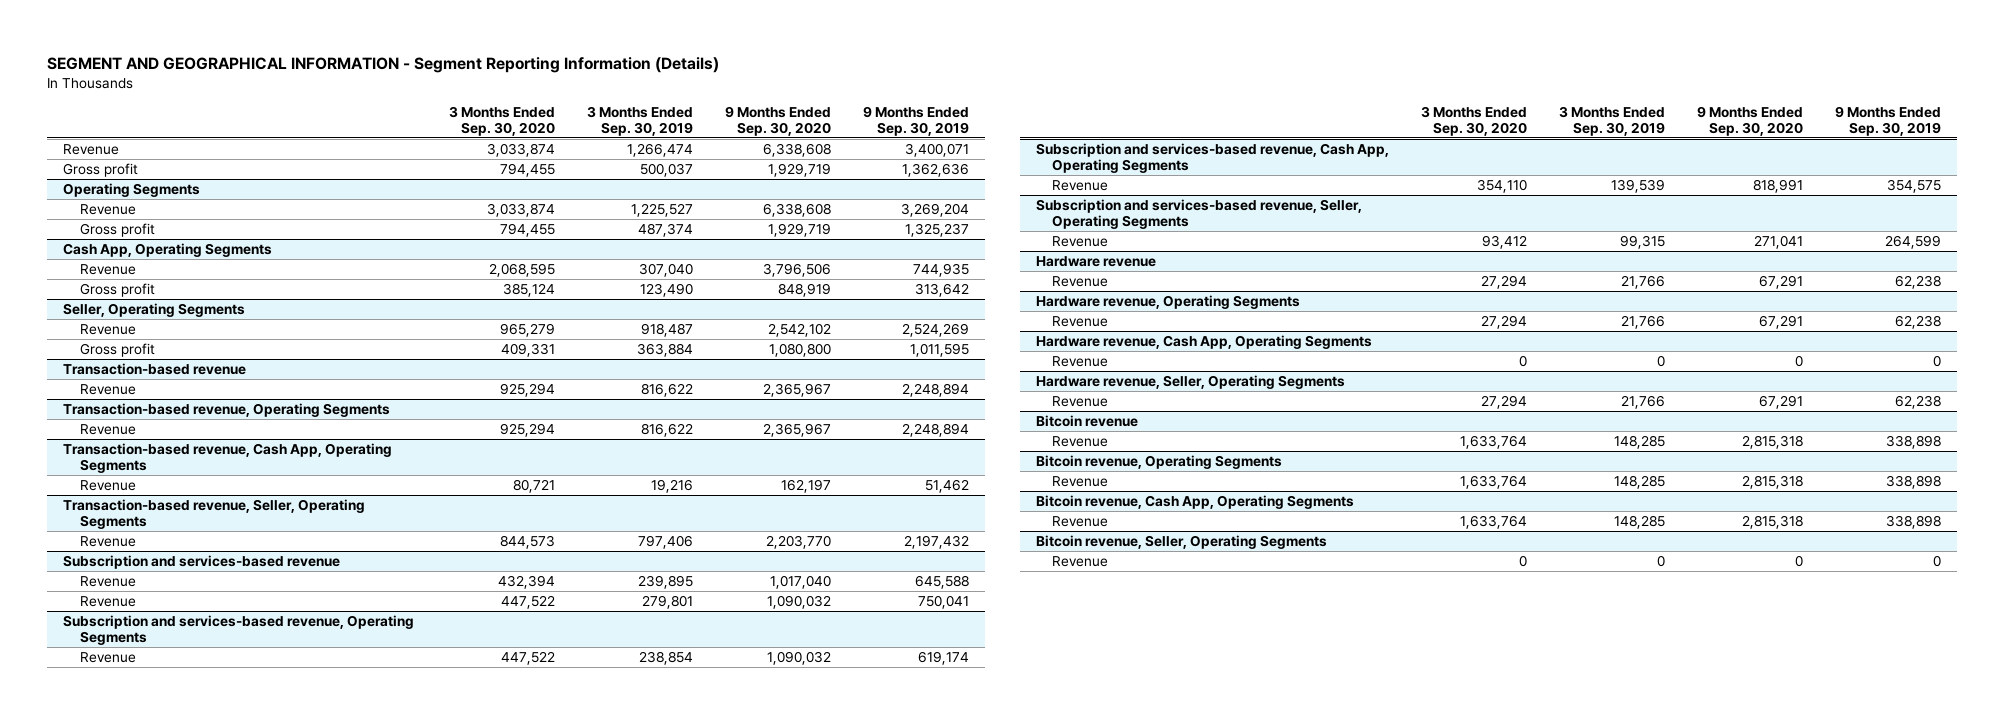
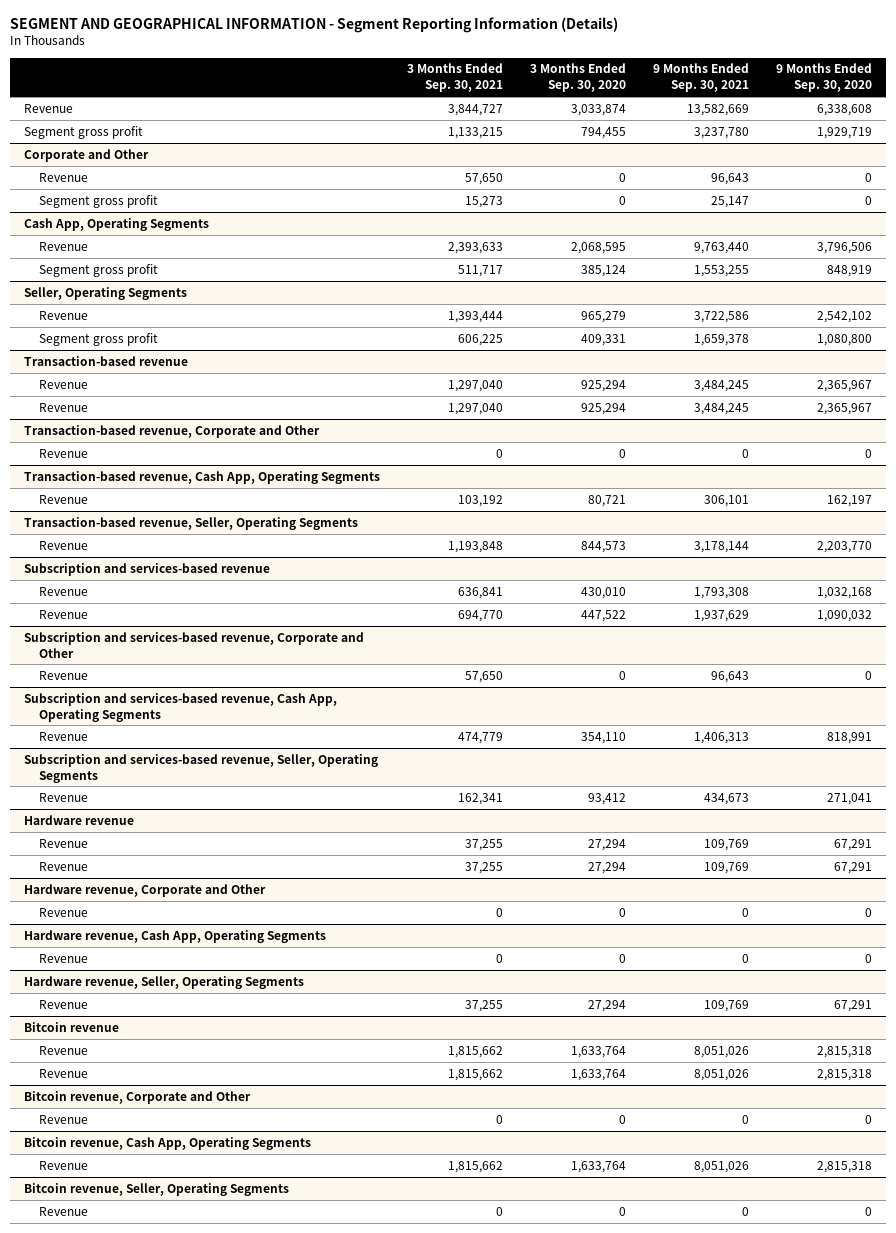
[586,105,693,136] 3 Months Ended Sep. 30, 2019 -> none
[862,105,969,136] 9 Months Ended Sep. 30, 2019 -> none
none -> [406,63,503,93] 3 Months Ended Sep. 30, 2021
none -> [652,63,749,93] 9 Months Ended Sep. 30, 2021
[63,182,201,197] Operating Segments -> none
[63,162,139,177] Gross profit -> [23,125,143,139] Segment gross profit
none -> [23,148,149,162] Corporate and Other
[486,202,555,217] 3,033,874 -> [618,172,626,182] 0
[762,202,831,217] 6,338,608 -> [865,172,873,182] 0
[79,222,155,237] Gross profit -> [39,194,159,208] Segment gross profit
[499,222,555,237] 794,455 -> [618,195,626,205] 0
[767,222,831,237] 1,929,719 -> [865,195,873,205] 0
[79,282,155,297] Gross profit -> [39,263,159,277] Segment gross profit
[79,342,155,357] Gross profit -> [39,332,159,346] Segment gross profit
[63,402,391,417] Transaction-based revenue, Operating Segments -> none
none -> [23,424,320,438] Transaction-based revenue, Corporate and Other
none -> [39,448,89,458] Revenue
[79,595,136,607] Revenue -> none
[63,614,415,645] Subscription and services-based revenue, Operating Segments -> none
[497,574,555,589] 432,394 -> [580,586,626,599] 430,010
[769,574,831,589] 1,017,040 -> [817,586,873,599] 1,032,168
none -> [23,631,364,658] Subscription and services-based revenue, Corporate and Other
none -> [39,670,89,680] Revenue
[1035,294,1300,309] Hardware revenue, Operating Segments -> none
none -> [23,883,266,897] Hardware revenue, Corporate and Other
none -> [39,907,89,917] Revenue
[1035,454,1282,469] Bitcoin revenue, Operating Segments -> none
none -> [23,1090,251,1104] Bitcoin revenue, Corporate and Other
none -> [39,1114,89,1124] Revenue

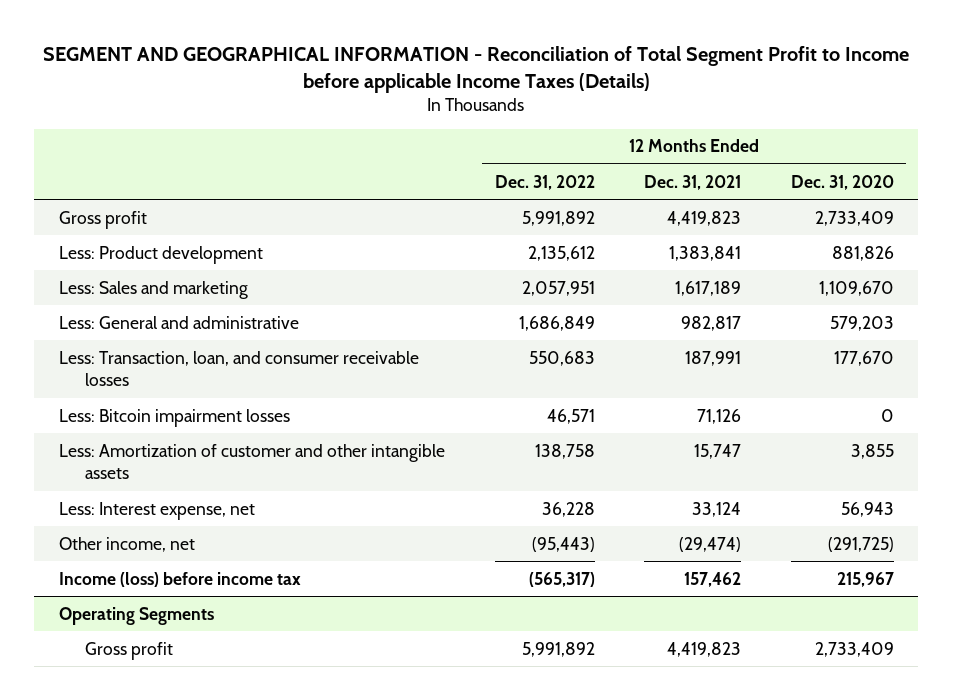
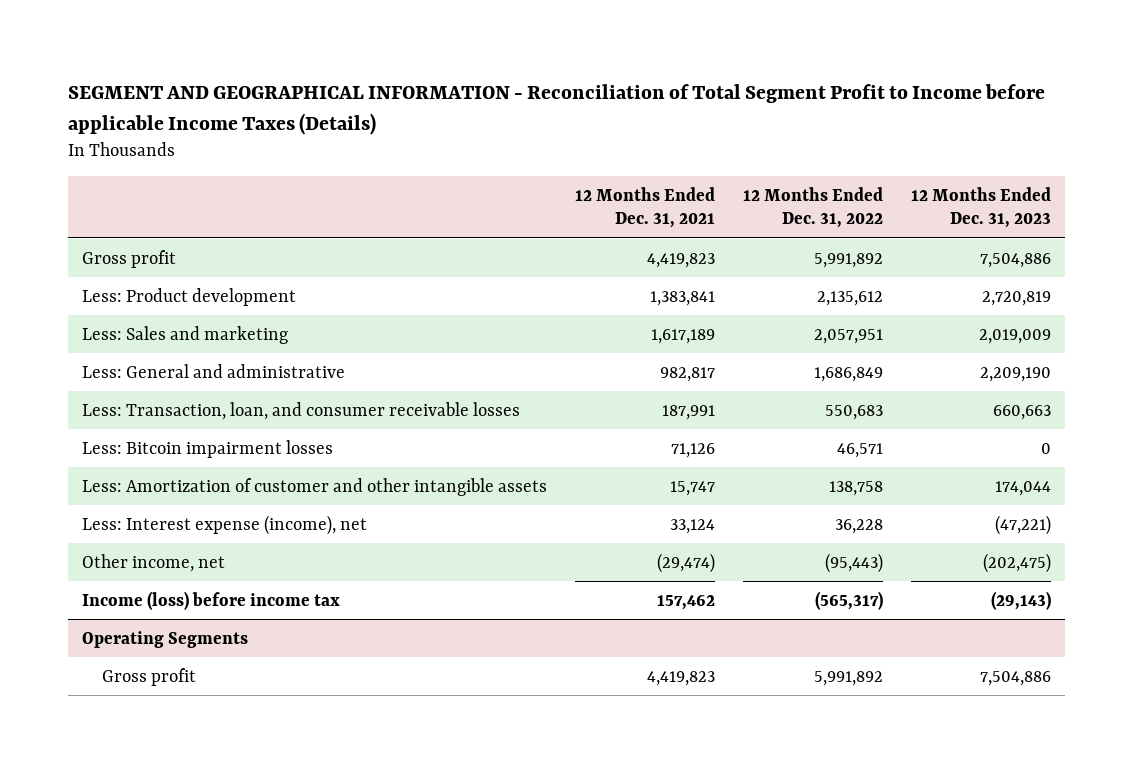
[790,174,894,190] Dec. 31, 2020 -> none
none -> [911,186,1052,229] 12 Months Ended Dec. 31, 2023
[59,501,256,520] Less: Interest expense, net -> [82,514,368,535] Less: Interest expense (income), net

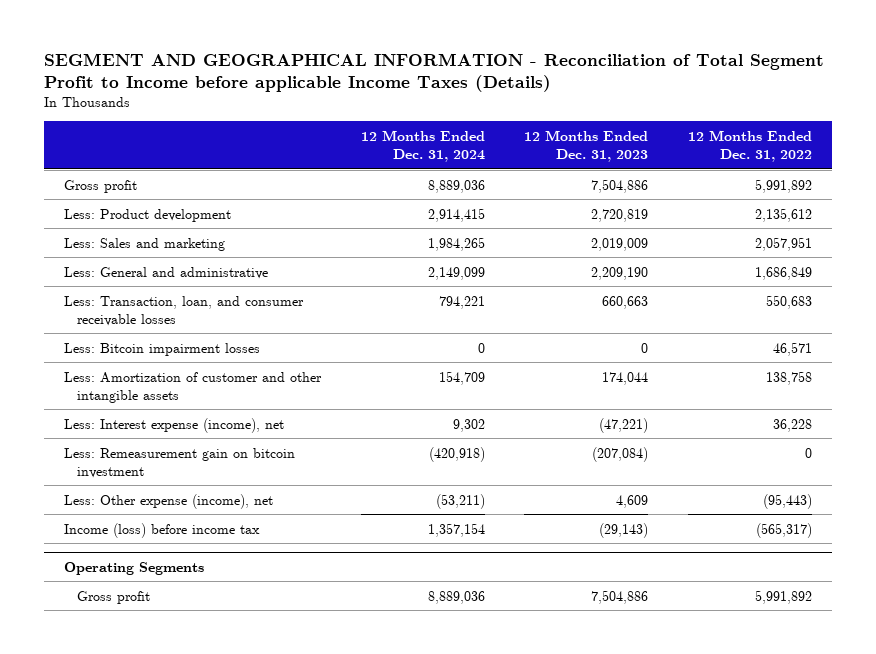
[575,186,716,229] 12 Months Ended Dec. 31, 2021 -> none
none -> [360,129,485,163] 12 Months Ended Dec. 31, 2024
none -> [63,447,295,478] Less: Remeasurement gain on bitcoin investment
[82,553,226,572] Other income, net -> [63,493,273,509] Less: Other expense (income), net
[983,552,1052,573] (202,475) -> [616,494,649,508] 4,609

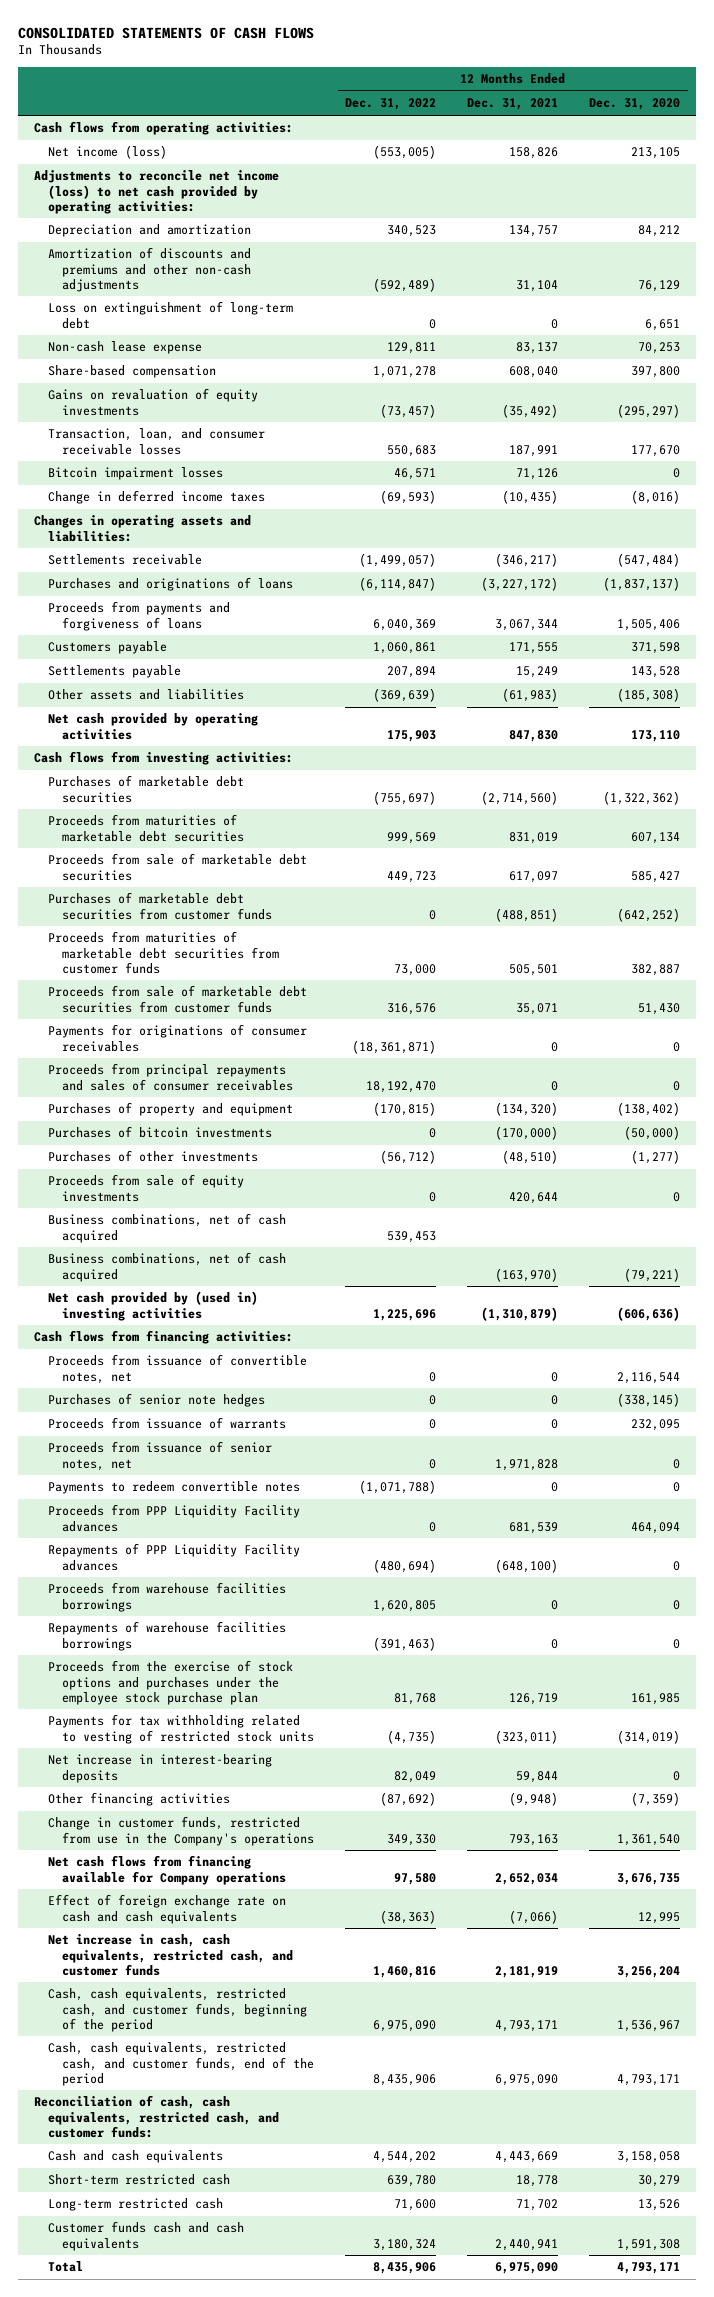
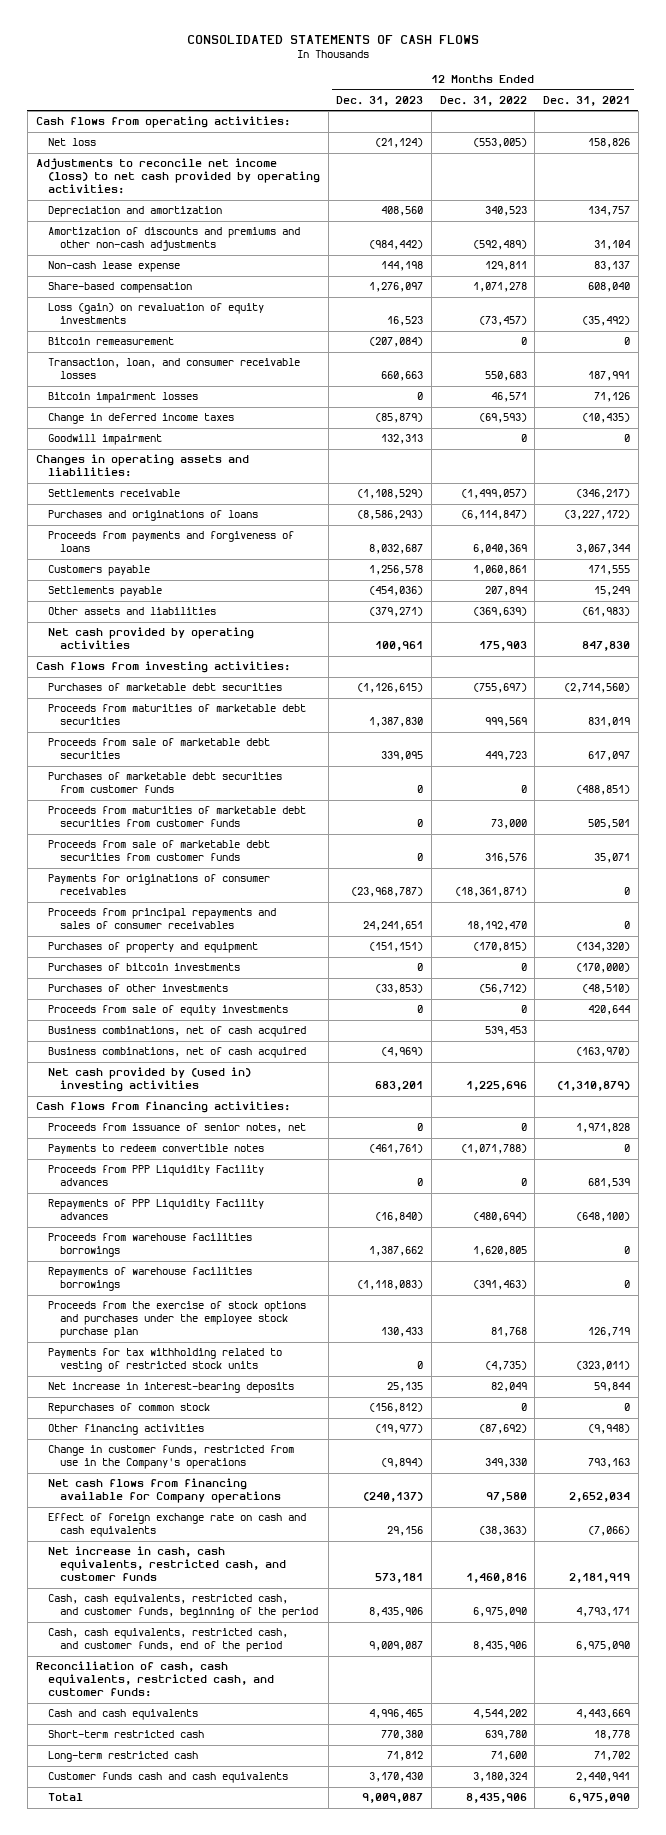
[589,98,681,111] Dec. 31, 2020 -> none
none -> [336,95,424,106] Dec. 31, 2023
[48,145,168,160] Net income (loss) -> [48,138,97,147] Net loss
[48,301,294,329] Loss on extinguishment of long-term debt -> none
[48,388,259,416] Gains on revaluation of equity investments -> [48,303,265,325] Loss (gain) on revaluation of equity investments
none -> [48,337,175,346] Bitcoin remeasurement
none -> [48,434,163,446] Goodwill impairment
[48,1354,308,1384] Proceeds from issuance of convertible notes, net -> none
[48,1393,266,1408] Purchases of senior note hedges -> none
[48,1417,287,1430] Proceeds from issuance of warrants -> none
none -> [48,1403,211,1415] Repurchases of common stock

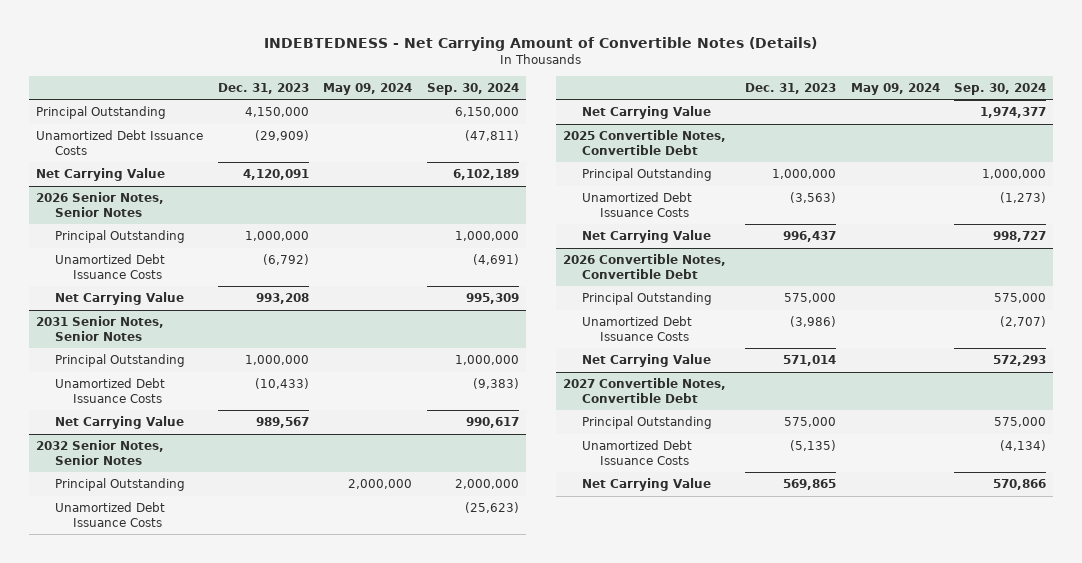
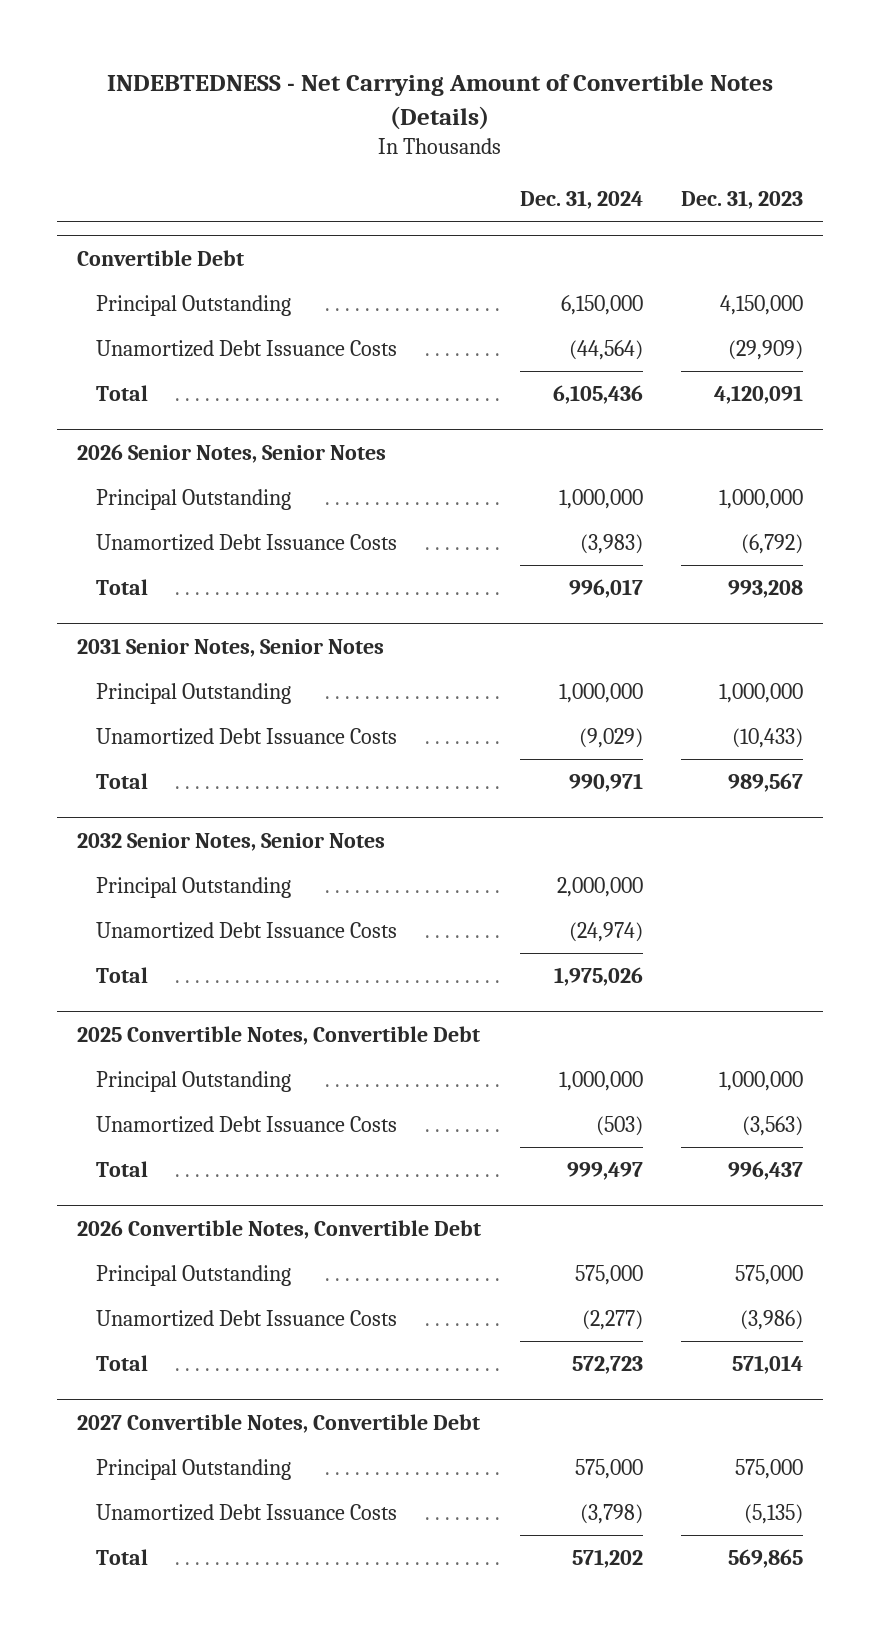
[323,82,413,95] May 09, 2024 -> none
[427,82,520,95] Sep. 30, 2024 -> none
none -> [519,190,643,210] Dec. 31, 2024
none -> [76,249,244,266] Convertible Debt
[36,168,166,182] Net Carrying Value -> [96,385,149,402] Total
[54,292,184,306] Net Carrying Value -> [96,579,149,596] Total
[54,416,184,430] Net Carrying Value -> [96,773,149,790] Total
[581,106,711,120] Net Carrying Value -> [96,967,149,984] Total
[581,230,711,244] Net Carrying Value -> [96,1161,149,1178] Total
[581,354,711,368] Net Carrying Value -> [96,1355,149,1372] Total
[581,478,711,492] Net Carrying Value -> [96,1549,149,1566] Total

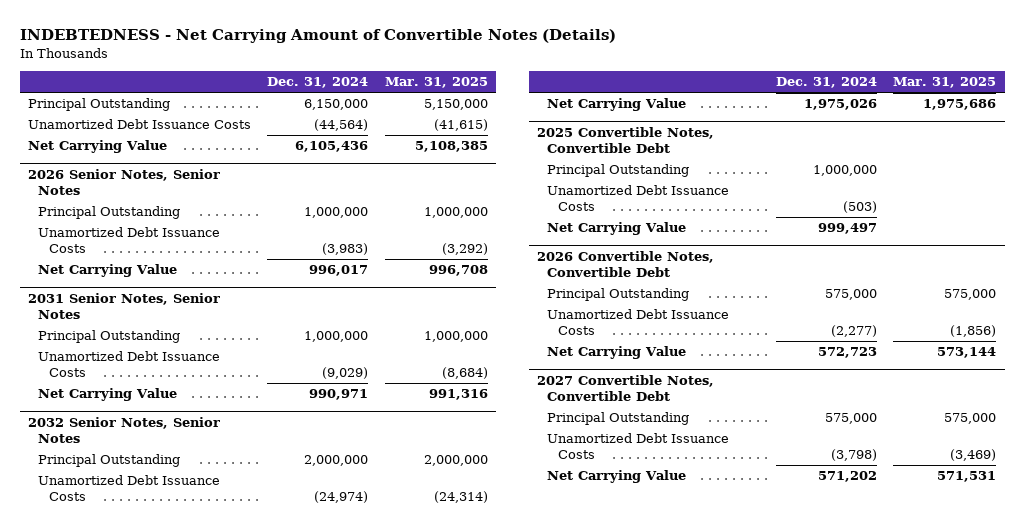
[681,190,804,210] Dec. 31, 2023 -> none
none -> [384,77,488,89] Mar. 31, 2025
[76,249,244,266] Convertible Debt -> none
[96,385,149,402] Total -> [27,140,167,154] Net Carrying Value
[96,579,149,596] Total -> [38,264,178,278] Net Carrying Value
[96,773,149,790] Total -> [38,388,178,402] Net Carrying Value
[96,967,149,984] Total -> [547,98,687,112] Net Carrying Value
[96,1161,149,1178] Total -> [547,222,687,236] Net Carrying Value
[96,1355,149,1372] Total -> [547,346,687,360] Net Carrying Value
[96,1549,149,1566] Total -> [547,470,687,484] Net Carrying Value

